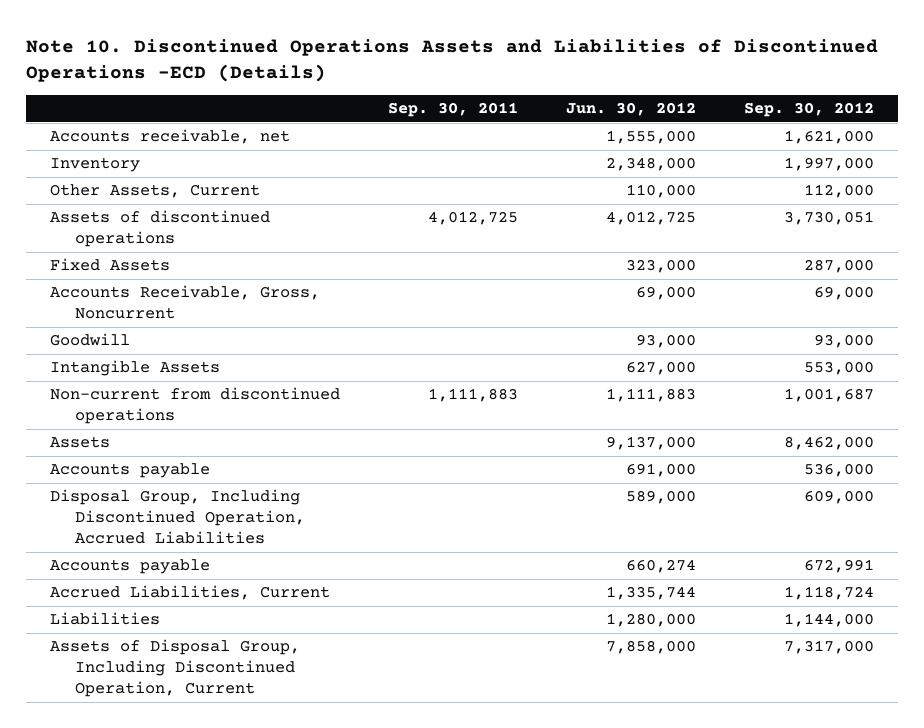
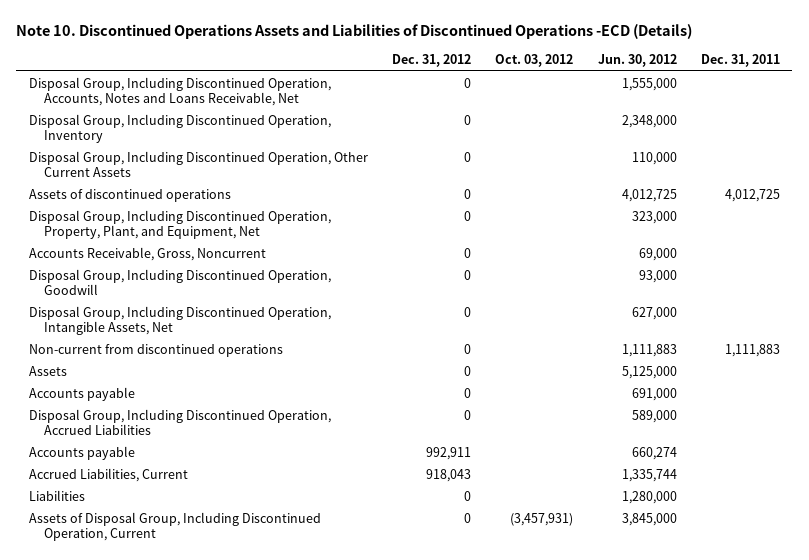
[387,102,518,118] Sep. 30, 2011 -> none
[743,102,874,118] Sep. 30, 2012 -> none
none -> [391,53,471,67] Dec. 31, 2012
none -> [495,53,574,67] Oct. 03, 2012
none -> [701,53,781,67] Dec. 31, 2011
[50,129,291,145] Accounts receivable, net -> [28,76,331,106] Disposal Group, Including Discontinued Operation, Accounts, Notes and Loans Receivable, Net
[50,157,141,173] Inventory -> [28,113,331,143] Disposal Group, Including Discontinued Operation, Inventory
[50,184,261,199] Other Assets, Current -> [28,150,368,177] Disposal Group, Including Discontinued Operation, Other Current Assets
[50,258,171,272] Fixed Assets -> [28,209,331,239] Disposal Group, Including Discontinued Operation, Property, Plant, and Equipment, Net
[50,333,131,347] Goodwill -> [28,268,331,295] Disposal Group, Including Discontinued Operation, Goodwill
[50,360,221,377] Intangible Assets -> [28,305,331,335] Disposal Group, Including Discontinued Operation, Intangible Assets, Net
[605,436,696,451] 9,137,000 -> [621,365,677,379] 5,125,000
[605,640,696,655] 7,858,000 -> [621,512,677,526] 3,845,000

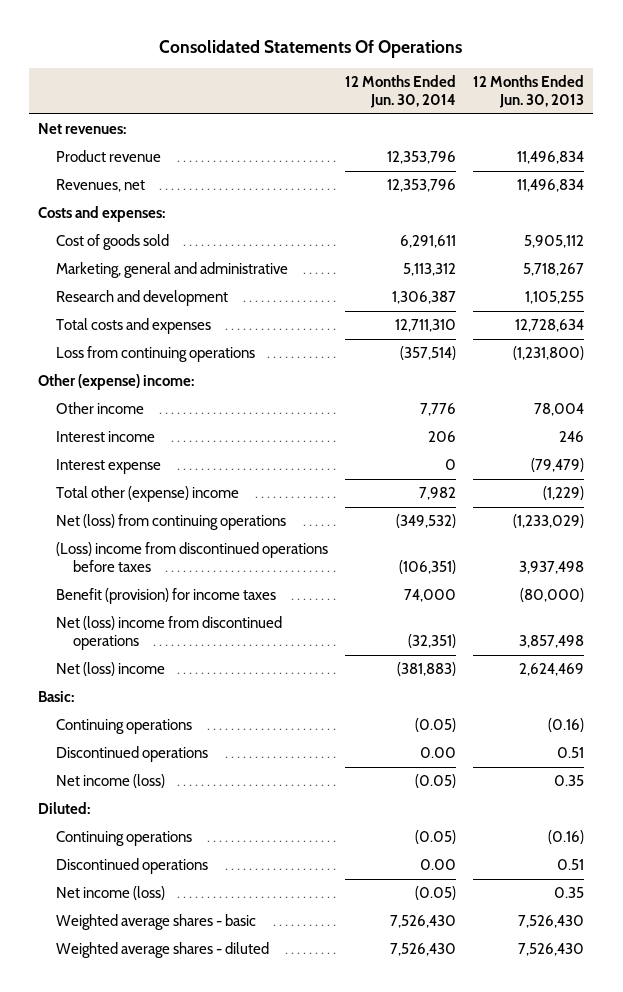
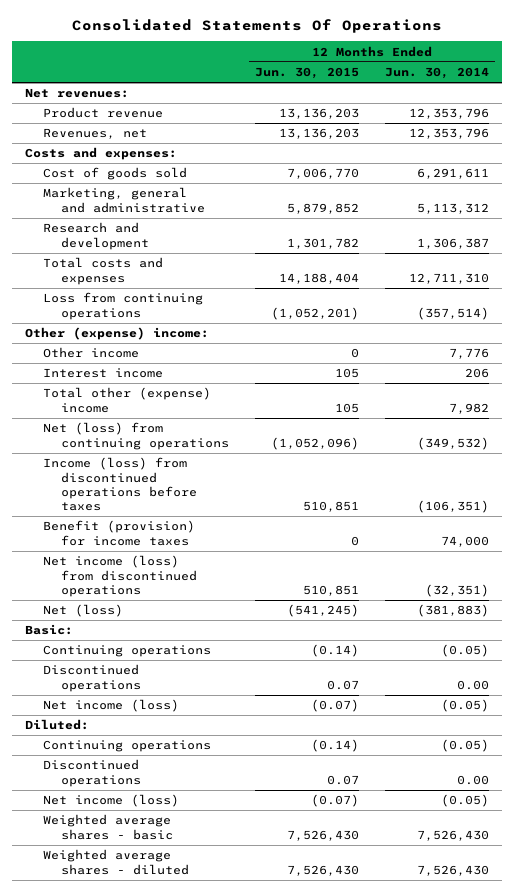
[473,75,585,108] 12 Months Ended Jun. 30, 2013 -> none
none -> [255,67,360,80] Jun. 30, 2015
[55,459,161,475] Interest expense -> none
[55,542,328,572] (Loss) income from discontinued operations before taxes -> [42,457,198,512] Income (loss) from discontinued operations before taxes
[55,616,282,650] Net (loss) income from discontinued operations -> [42,555,198,597] Net income (loss) from discontinued operations
[55,662,165,677] Net (loss) income -> [42,604,123,618] Net (loss)

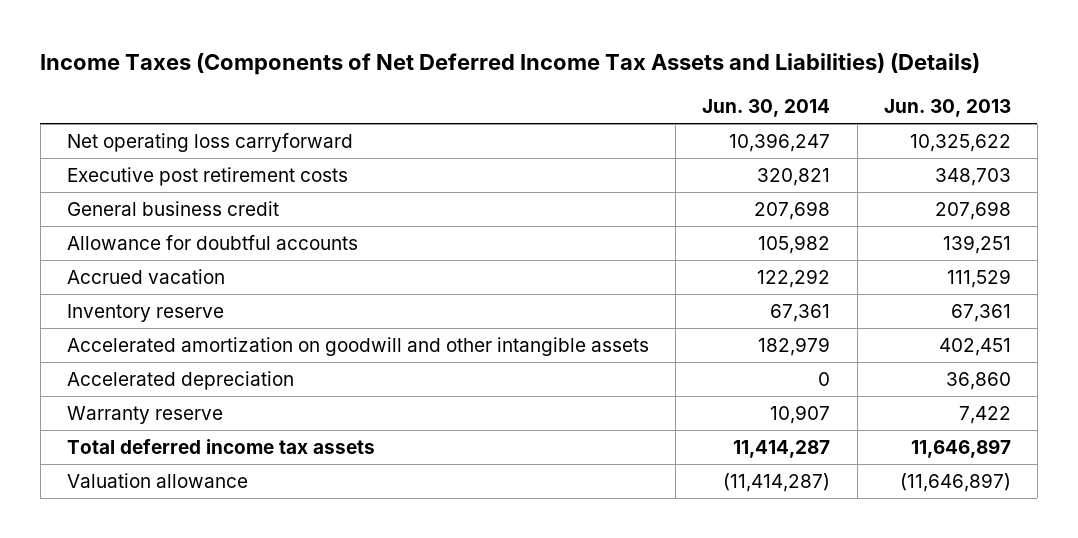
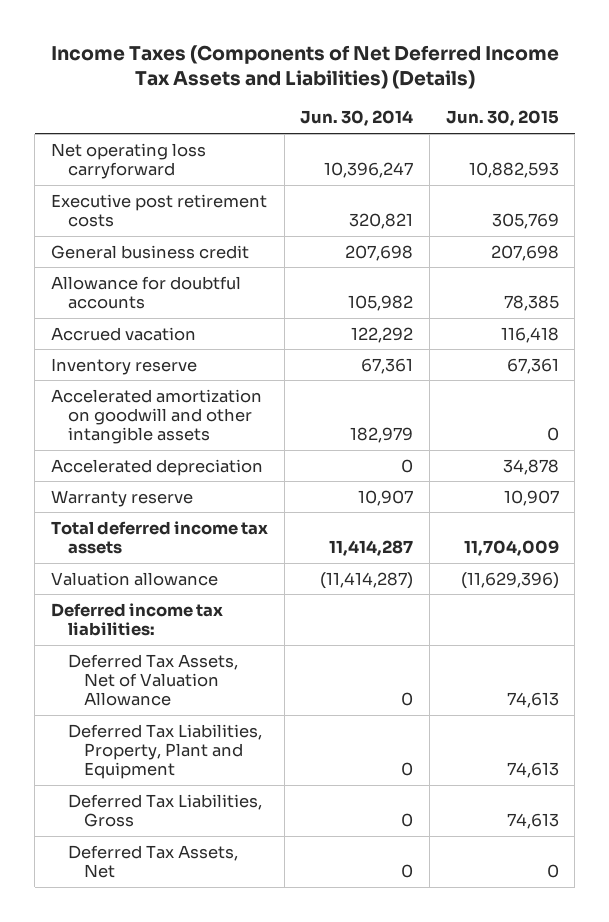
[883,99,1011,118] Jun. 30, 2013 -> none
none -> [445,110,559,127] Jun. 30, 2015
none -> [50,602,223,637] Deferred income tax liabilities:
none -> [67,653,238,707] Deferred Tax Assets, Net of Valuation Allowance
none -> [67,723,262,780] Deferred Tax Liabilities, Property, Plant and Equipment
none -> [67,793,262,828] Deferred Tax Liabilities, Gross
none -> [67,844,238,879] Deferred Tax Assets, Net

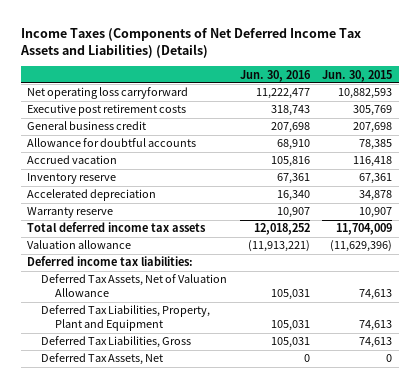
[300,110,414,127] Jun. 30, 2014 -> none
none -> [239,69,311,82] Jun. 30, 2016
[50,388,262,445] Accelerated amortization on goodwill and other intangible assets -> none

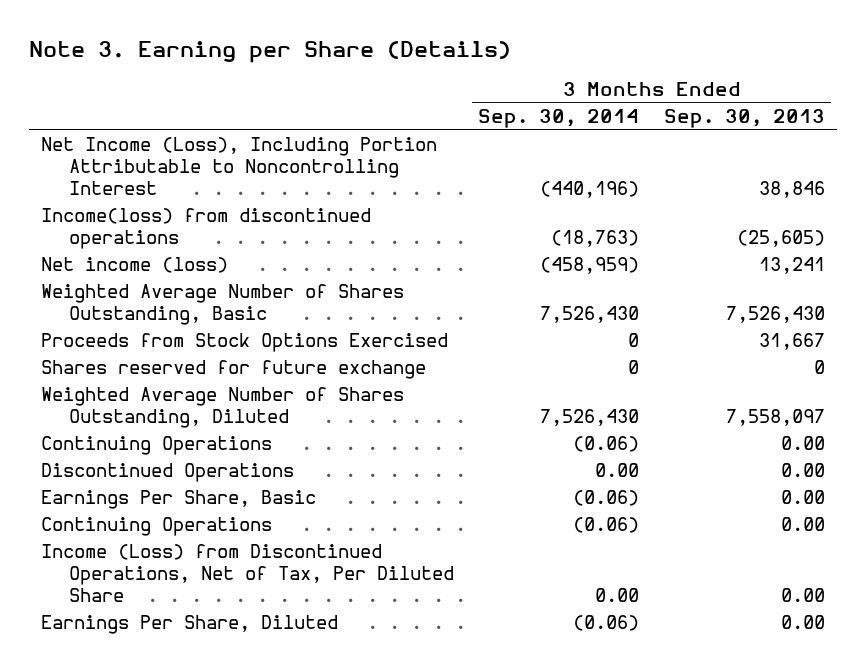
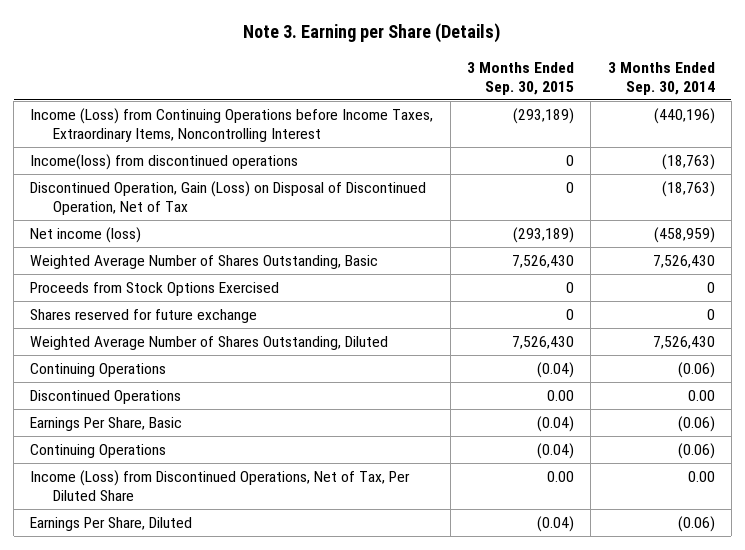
[664,109,826,129] Sep. 30, 2013 -> none
none -> [466,61,574,95] 3 Months Ended Sep. 30, 2015
[41,137,438,196] Net Income (Loss), Including Portion Attributable to Noncontrolling Interest -> [30,108,434,143] Income (Loss) from Continuing Operations before Income Taxes, Extraordinary Items, Noncontrolling Interest
none -> [30,181,427,216] Discontinued Operation, Gain (Loss) on Disposal of Discontinued Operation, Net of Tax

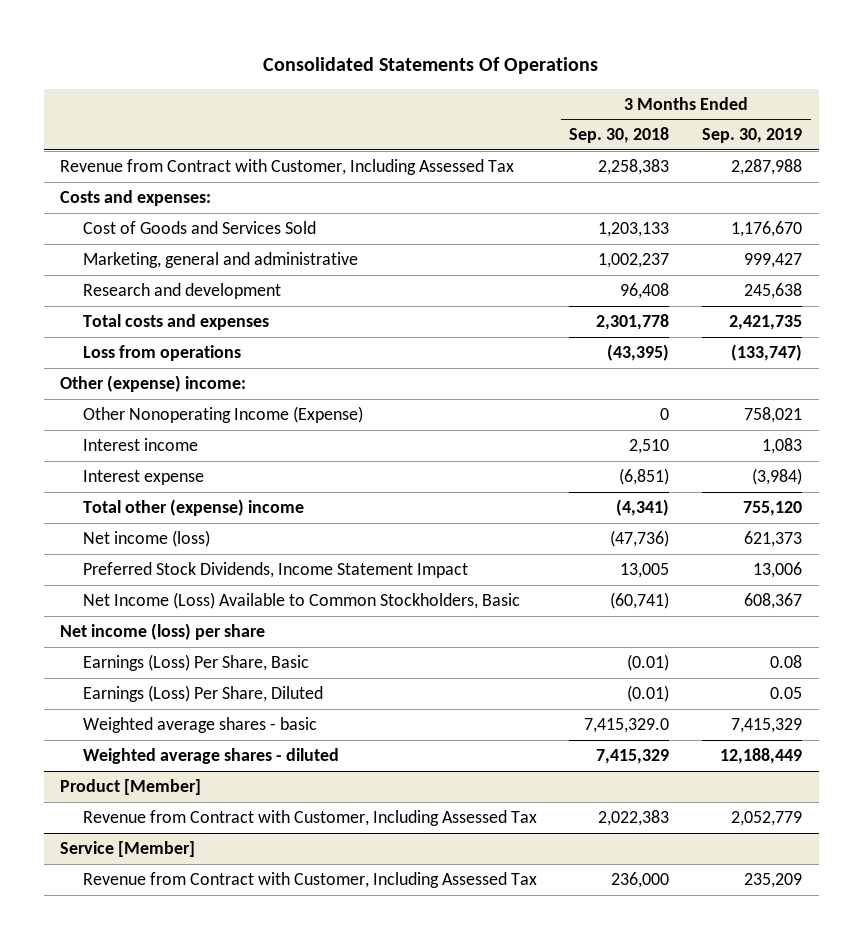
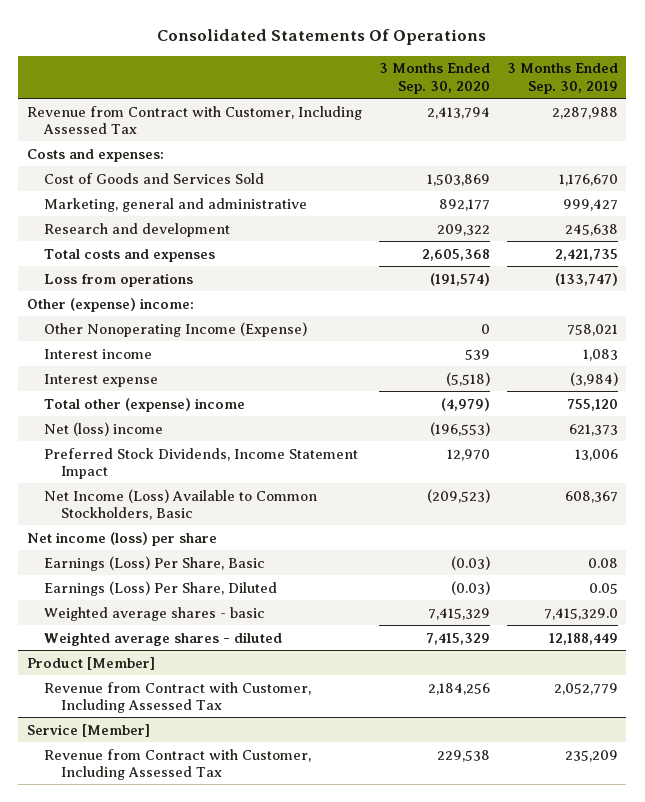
[569,127,670,144] Sep. 30, 2018 -> none
none -> [378,63,490,94] 3 Months Ended Sep. 30, 2020
[82,529,210,547] Net income (loss) -> [43,421,163,436] Net (loss) income
[731,717,803,733] 7,415,329 -> [543,607,618,620] 7,415,329.0

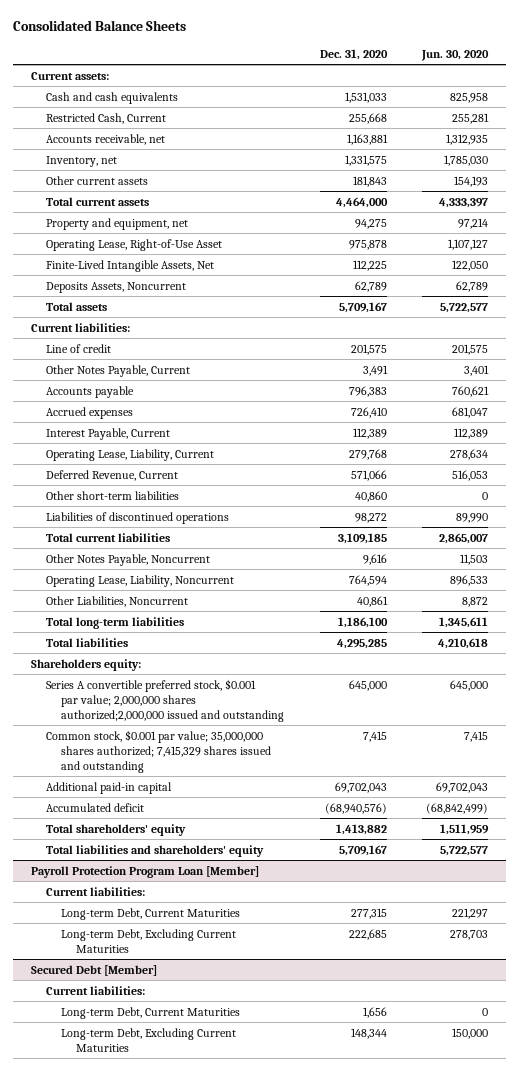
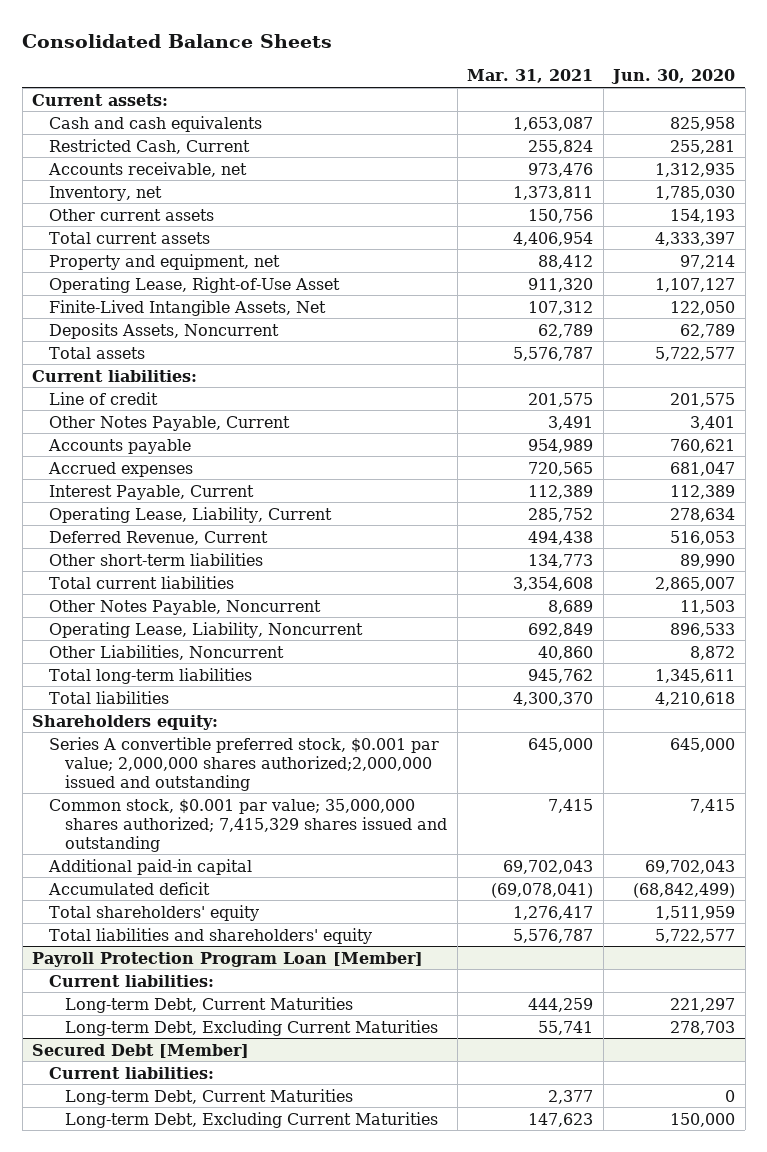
[319,48,388,60] Dec. 31, 2020 -> none
none -> [467,69,594,84] Mar. 31, 2021
[45,511,229,524] Liabilities of discontinued operations -> none
[482,491,489,500] 0 -> [680,553,736,568] 89,990

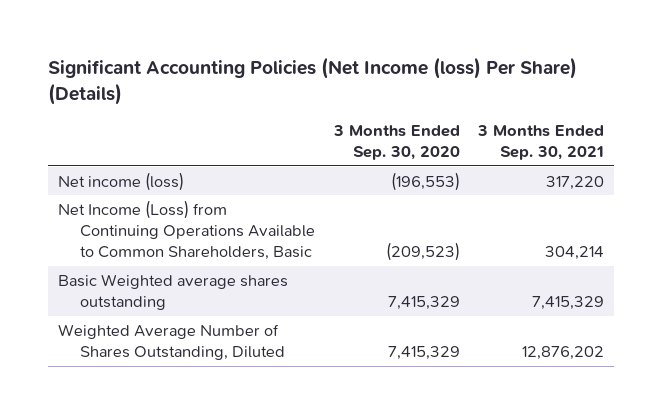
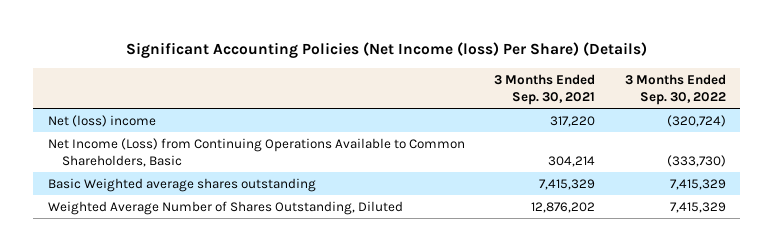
[332,124,460,161] 3 Months Ended Sep. 30, 2020 -> none
none -> [624,74,726,105] 3 Months Ended Sep. 30, 2022
[57,171,184,191] Net income (loss) -> [47,115,156,128] Net (loss) income

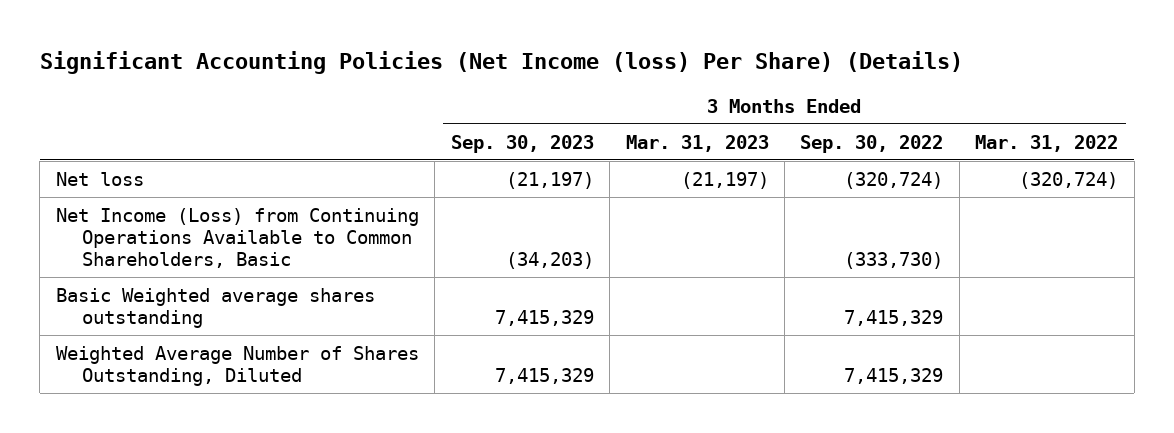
[494,74,596,105] 3 Months Ended Sep. 30, 2021 -> none
none -> [450,134,594,153] Sep. 30, 2023
none -> [625,134,769,152] Mar. 31, 2023
none -> [975,134,1119,152] Mar. 31, 2022
[47,115,156,128] Net (loss) income -> [55,171,144,186] Net loss

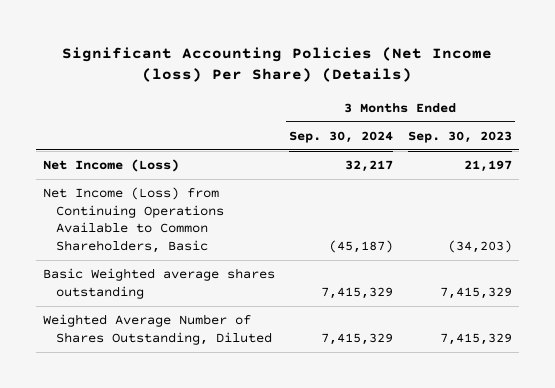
[625,134,769,152] Mar. 31, 2023 -> none
[800,134,944,153] Sep. 30, 2022 -> none
[975,134,1119,152] Mar. 31, 2022 -> none
none -> [289,130,394,143] Sep. 30, 2024
[55,171,144,186] Net loss -> [43,159,180,173] Net Income (Loss)
[505,171,594,189] (21,197) -> [463,160,512,173] 21,197

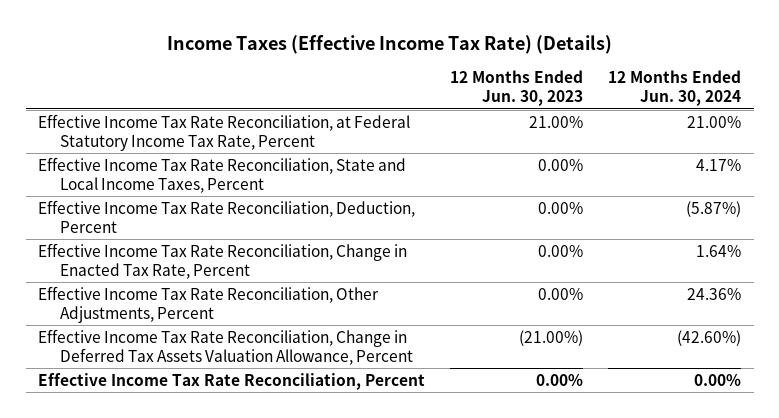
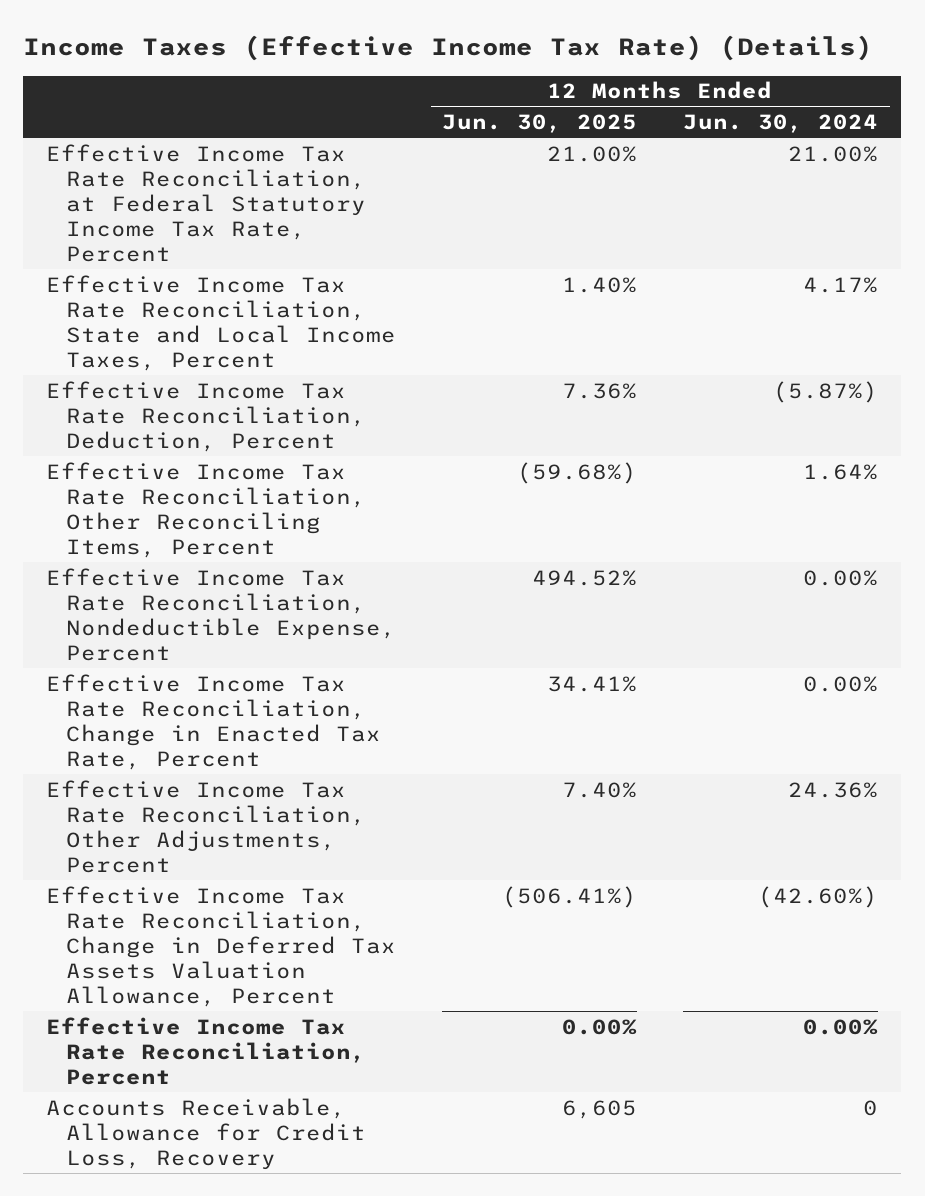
[450,70,584,107] 12 Months Ended Jun. 30, 2023 -> none
none -> [442,113,638,133] Jun. 30, 2025
none -> [46,461,367,558] Effective Income Tax Rate Reconciliation, Other Reconciling Items, Percent
none -> [46,567,397,661] Effective Income Tax Rate Reconciliation, Nondeductible Expense, Percent
[696,244,742,257] 1.64% -> [803,675,879,692] 0.00%
none -> [46,1097,367,1170] Accounts Receivable, Allowance for Credit Loss, Recovery

